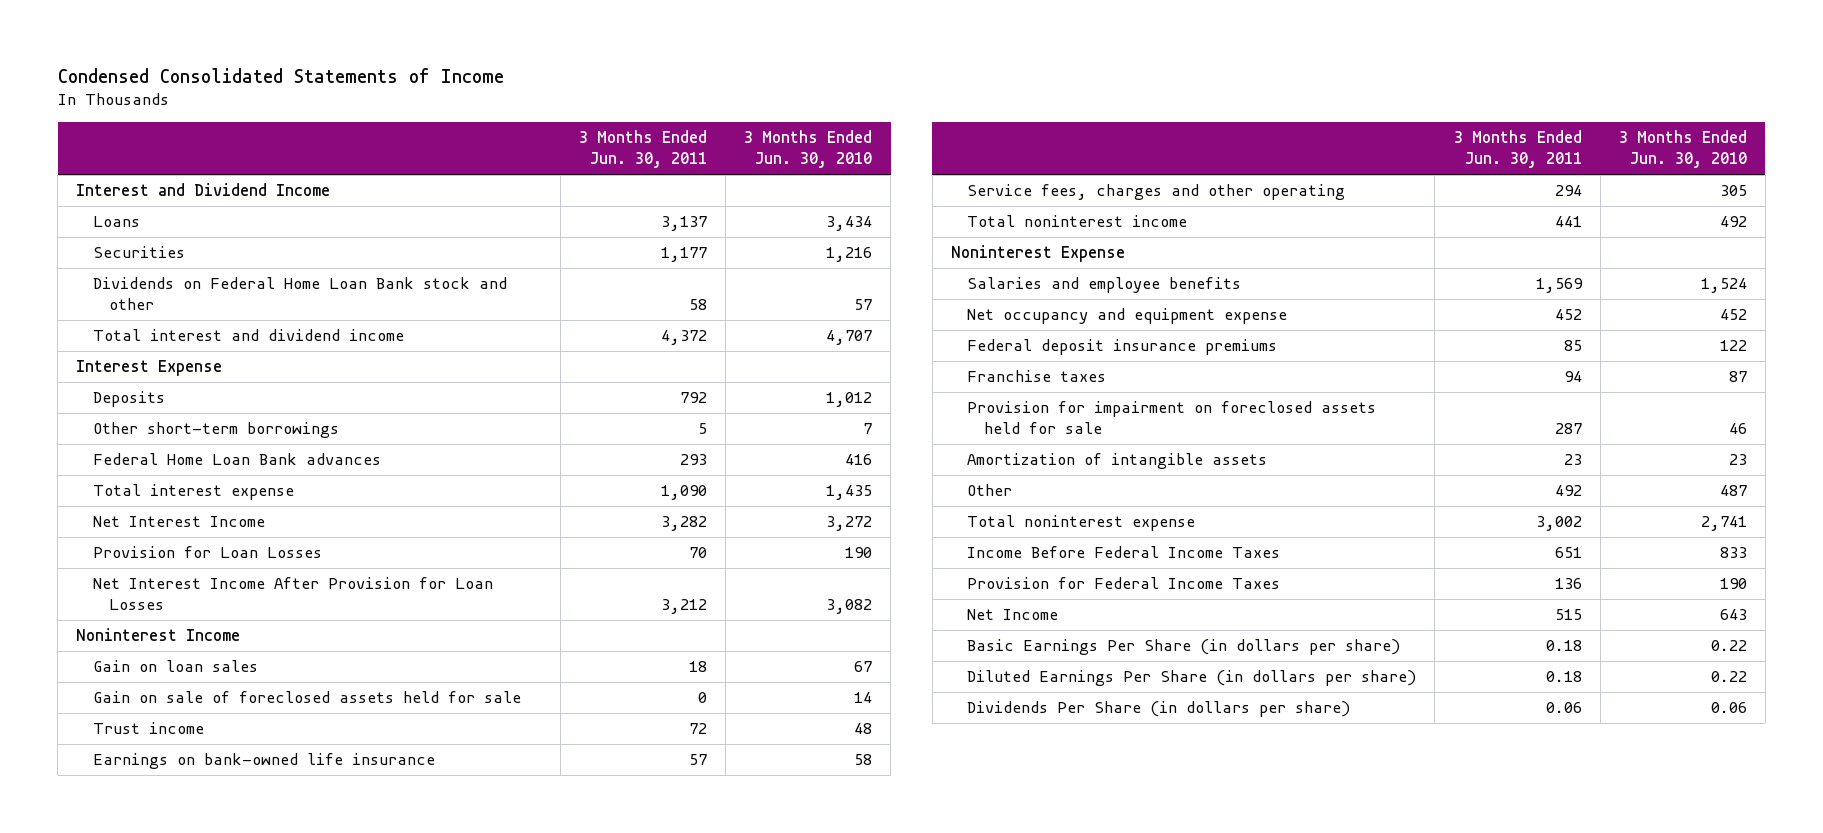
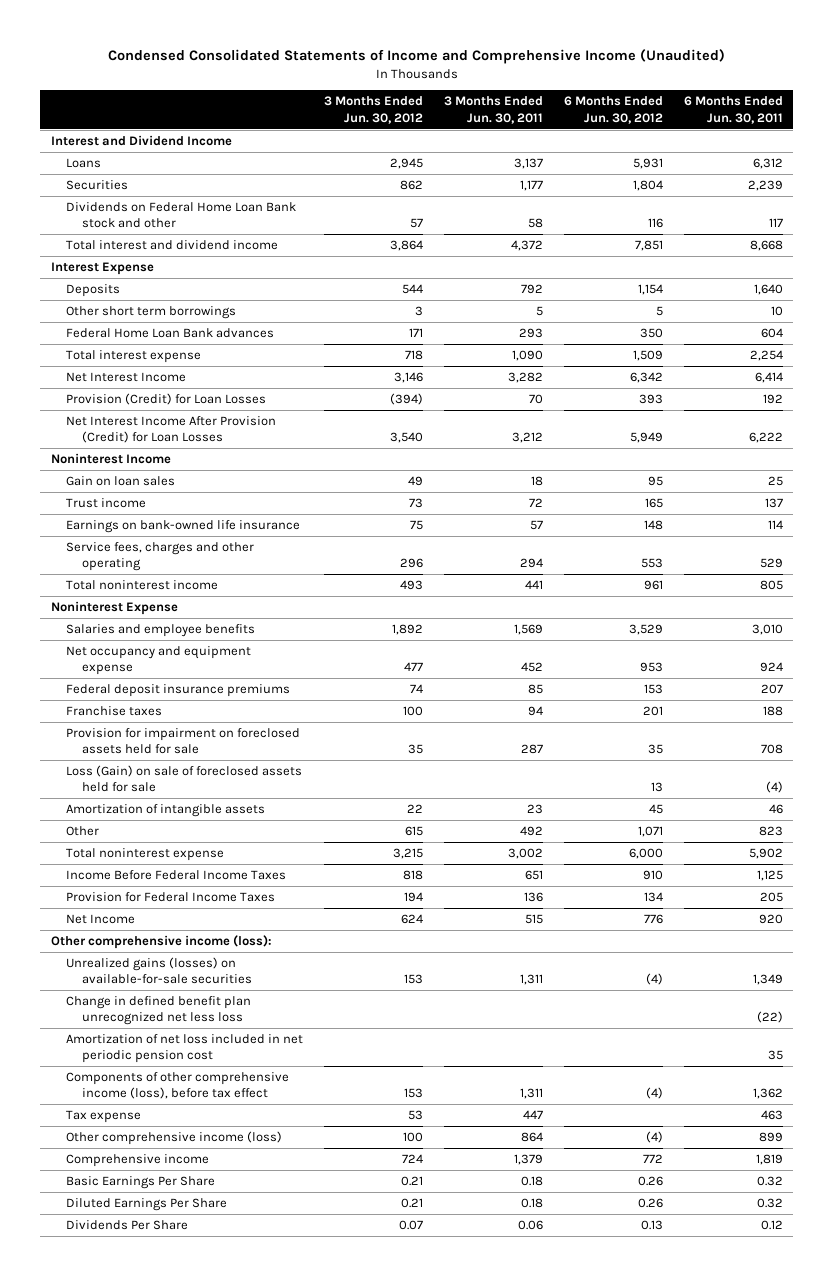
[57,68,504,84] Condensed Consolidated Statements of Income -> [107,49,725,65] Condensed Consolidated Statements of Income and Comprehensive Income (Unaudited)
[744,130,873,169] 3 Months Ended Jun. 30, 2010 -> none
none -> [324,96,424,124] 3 Months Ended Jun. 30, 2012
none -> [563,96,663,124] 6 Months Ended Jun. 30, 2012
none -> [683,96,783,124] 6 Months Ended Jun. 30, 2011
[92,422,339,439] Other short-term borrowings -> [66,305,237,319] Other short term borrowings
[92,546,322,559] Provision for Loan Losses -> [66,392,267,405] Provision (Credit) for Loan Losses
[92,577,493,611] Net Interest Income After Provision for Loan Losses -> [66,415,277,444] Net Interest Income After Provision (Credit) for Loan Losses
[92,691,521,704] Gain on sale of foreclosed assets held for sale -> none
none -> [66,764,303,793] Loss (Gain) on sale of foreclosed assets held for sale
none -> [50,934,272,949] Other comprehensive income (loss):
none -> [66,956,252,985] Unrealized gains (losses) on available-for-sale securities
none -> [66,995,252,1026] Change in defined benefit plan unrecognized net less loss
none -> [66,1033,304,1064] Amortization of net loss included in net periodic pension cost
none -> [66,1071,290,1100] Components of other comprehensive income (loss), before tax effect
none -> [66,1109,142,1123] Tax expense
none -> [66,1130,283,1145] Other comprehensive income (loss)
none -> [66,1153,210,1167] Comprehensive income
[967,639,1401,656] Basic Earnings Per Share (in dollars per share) -> [66,1175,216,1189] Basic Earnings Per Share
[967,670,1417,687] Diluted Earnings Per Share (in dollars per share) -> [66,1197,228,1211] Diluted Earnings Per Share
[967,701,1351,718] Dividends Per Share (in dollars per share) -> [66,1219,189,1230] Dividends Per Share

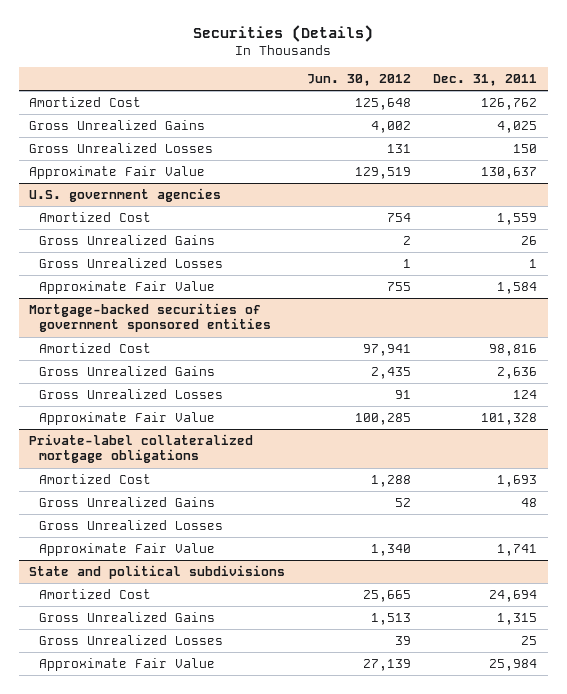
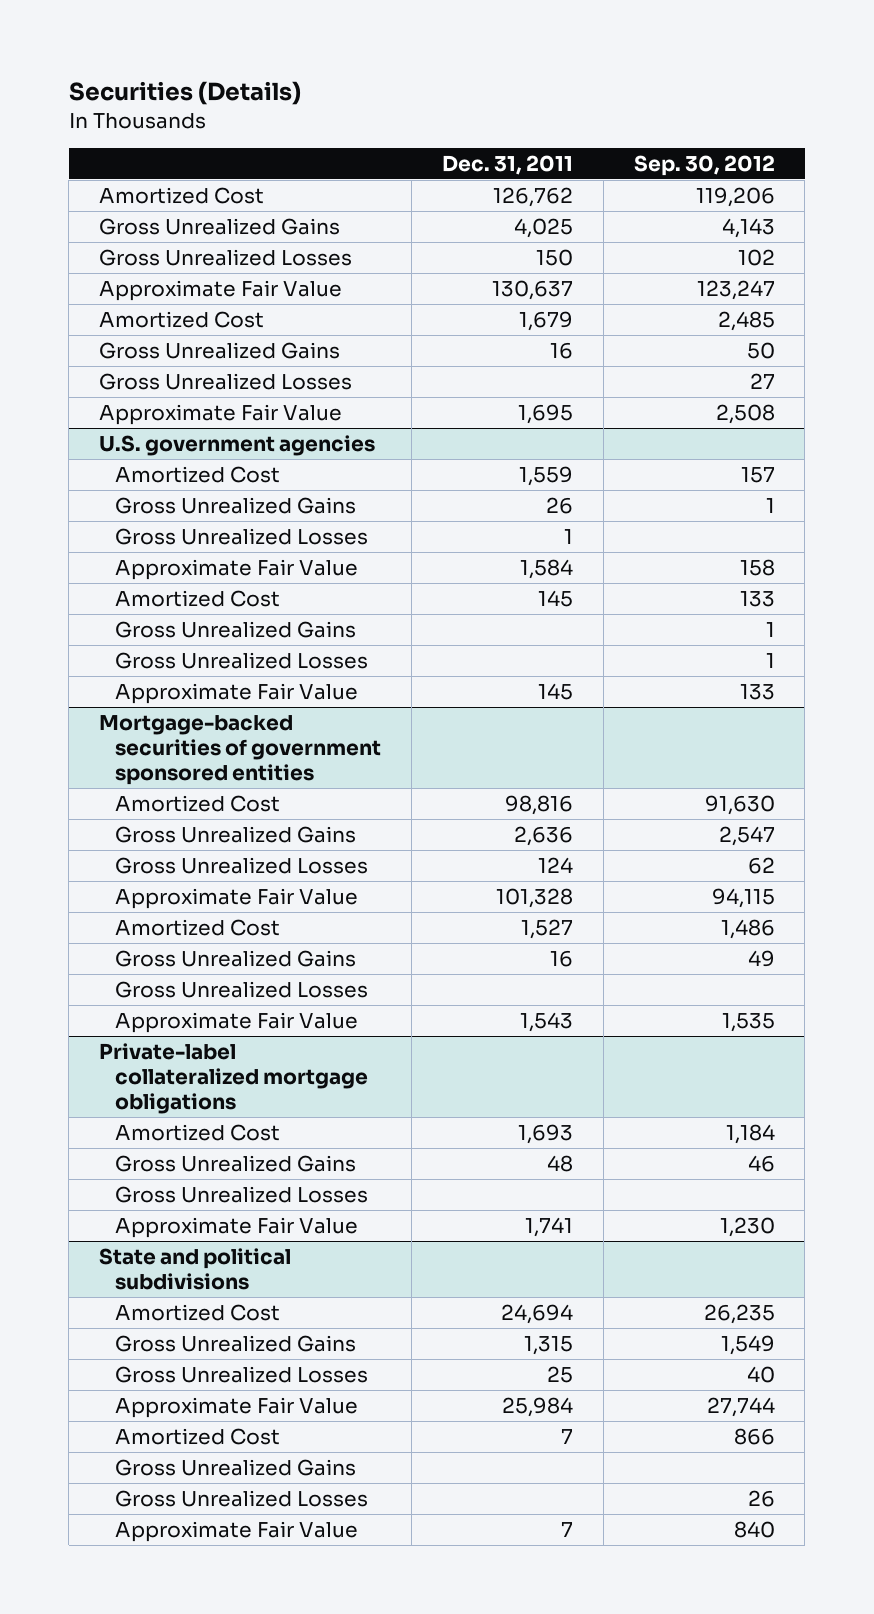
[307,73,412,86] Jun. 30, 2012 -> none
none -> [633,155,775,177] Sep. 30, 2012
none -> [99,310,265,328] Amortized Cost
none -> [99,341,341,359] Gross Unrealized Gains
none -> [99,372,353,390] Gross Unrealized Losses
none -> [99,403,343,425] Approximate Fair Value
none -> [114,589,280,607] Amortized Cost
none -> [114,620,356,638] Gross Unrealized Gains
none -> [114,651,368,669] Gross Unrealized Losses
none -> [114,682,358,704] Approximate Fair Value
none -> [114,918,280,936] Amortized Cost
none -> [114,949,356,967] Gross Unrealized Gains
none -> [114,980,368,998] Gross Unrealized Losses
none -> [114,1011,358,1033] Approximate Fair Value
none -> [114,1427,280,1445] Amortized Cost
none -> [114,1458,356,1476] Gross Unrealized Gains
none -> [114,1489,368,1507] Gross Unrealized Losses
none -> [114,1520,358,1542] Approximate Fair Value

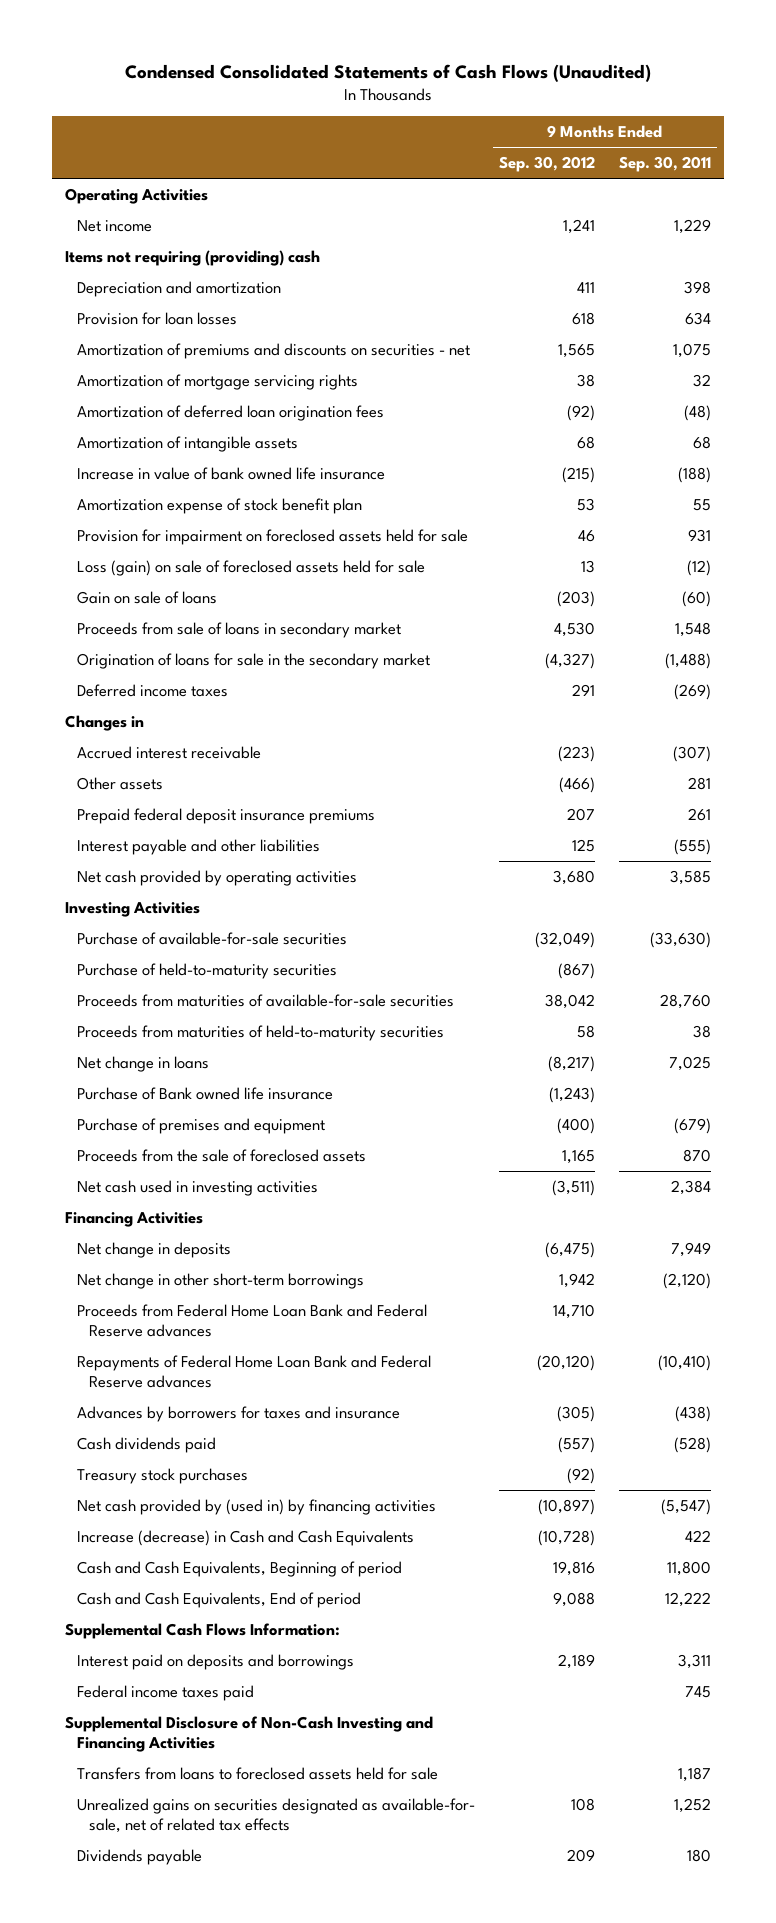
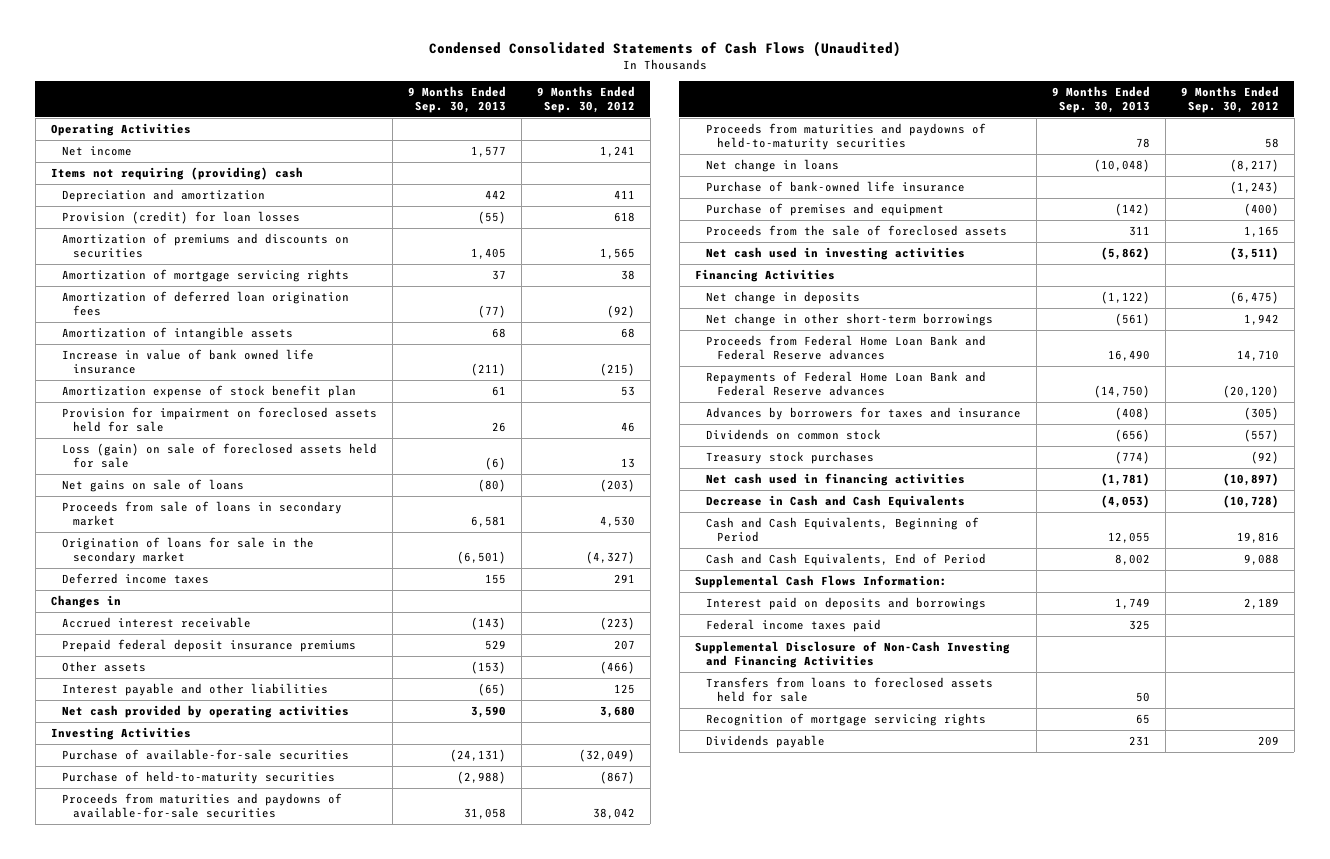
[619,156,712,173] Sep. 30, 2011 -> none
none -> [407,85,506,114] 9 Months Ended Sep. 30, 2013
[76,311,237,325] Provision for loan losses -> [61,211,300,225] Provision (credit) for loan losses
[76,342,470,359] Amortization of premiums and discounts on securities - net -> [61,233,349,259] Amortization of premiums and discounts on securities
[76,590,217,604] Gain on sale of loans -> [61,479,244,493] Net gains on sale of loans
[76,776,163,790] Other assets -> [61,661,146,673] Other assets
[76,993,454,1007] Proceeds from maturities of available-for-sale securities -> [61,793,342,819] Proceeds from maturities and paydowns of available-for-sale securities
[76,1024,444,1041] Proceeds from maturities of held-to-maturity securities -> [706,123,987,151] Proceeds from maturities and paydowns of held-to-maturity securities
[76,1086,333,1100] Purchase of Bank owned life insurance -> [706,181,966,193] Purchase of bank-owned life insurance
[76,1436,216,1453] Cash dividends paid -> [706,429,882,441] Dividends on common stock
[76,1498,436,1515] Net cash provided by (used in) by financing activities -> [706,473,966,487] Net cash used in financing activities
[76,1529,414,1546] Increase (decrease) in Cash and Cash Equivalents -> [706,495,966,509] Decrease in Cash and Cash Equivalents
[76,1560,402,1577] Cash and Cash Equivalents, Beginning of period -> [706,517,980,543] Cash and Cash Equivalents, Beginning of Period
[76,1591,361,1608] Cash and Cash Equivalents, End of period -> [706,553,987,567] Cash and Cash Equivalents, End of Period
[76,1797,475,1833] Unrealized gains on securities designated as available-for- sale, net of related tax effects -> none
none -> [706,713,987,727] Recognition of mortgage servicing rights

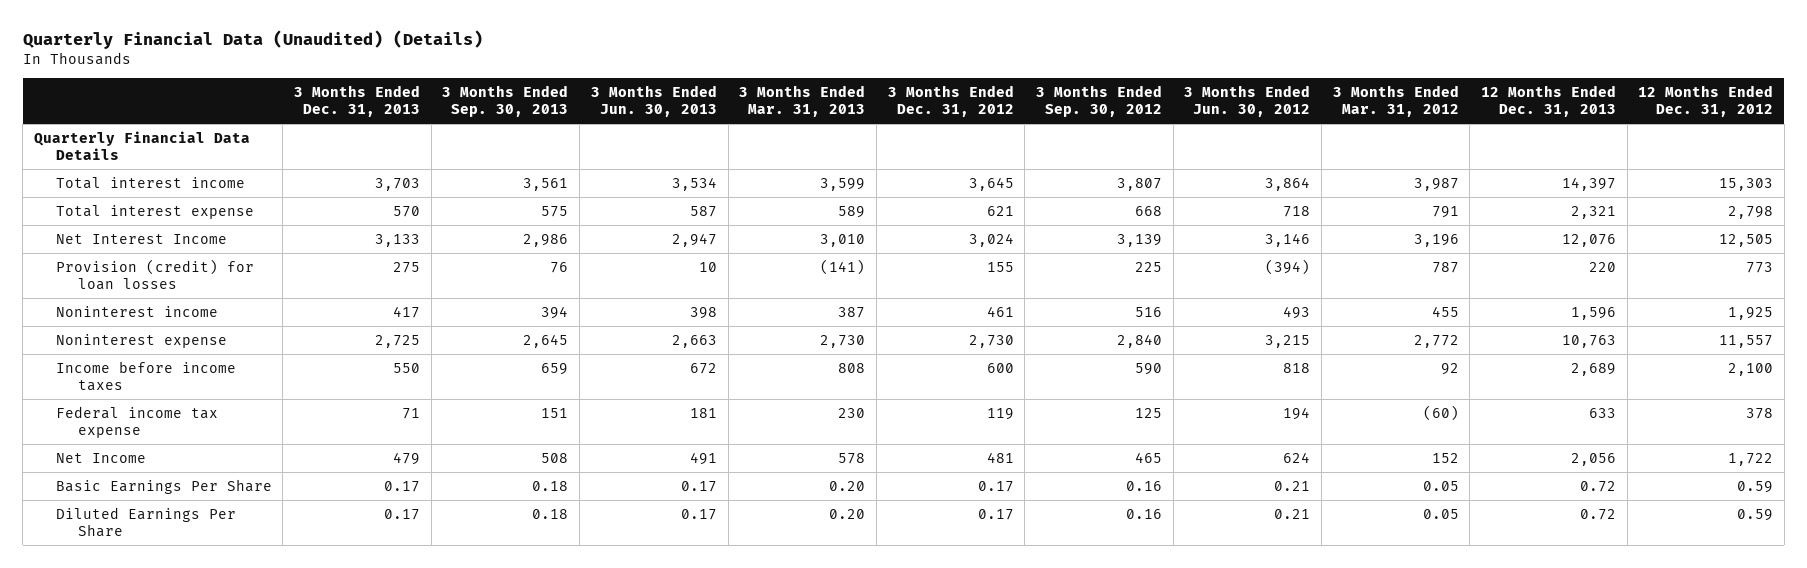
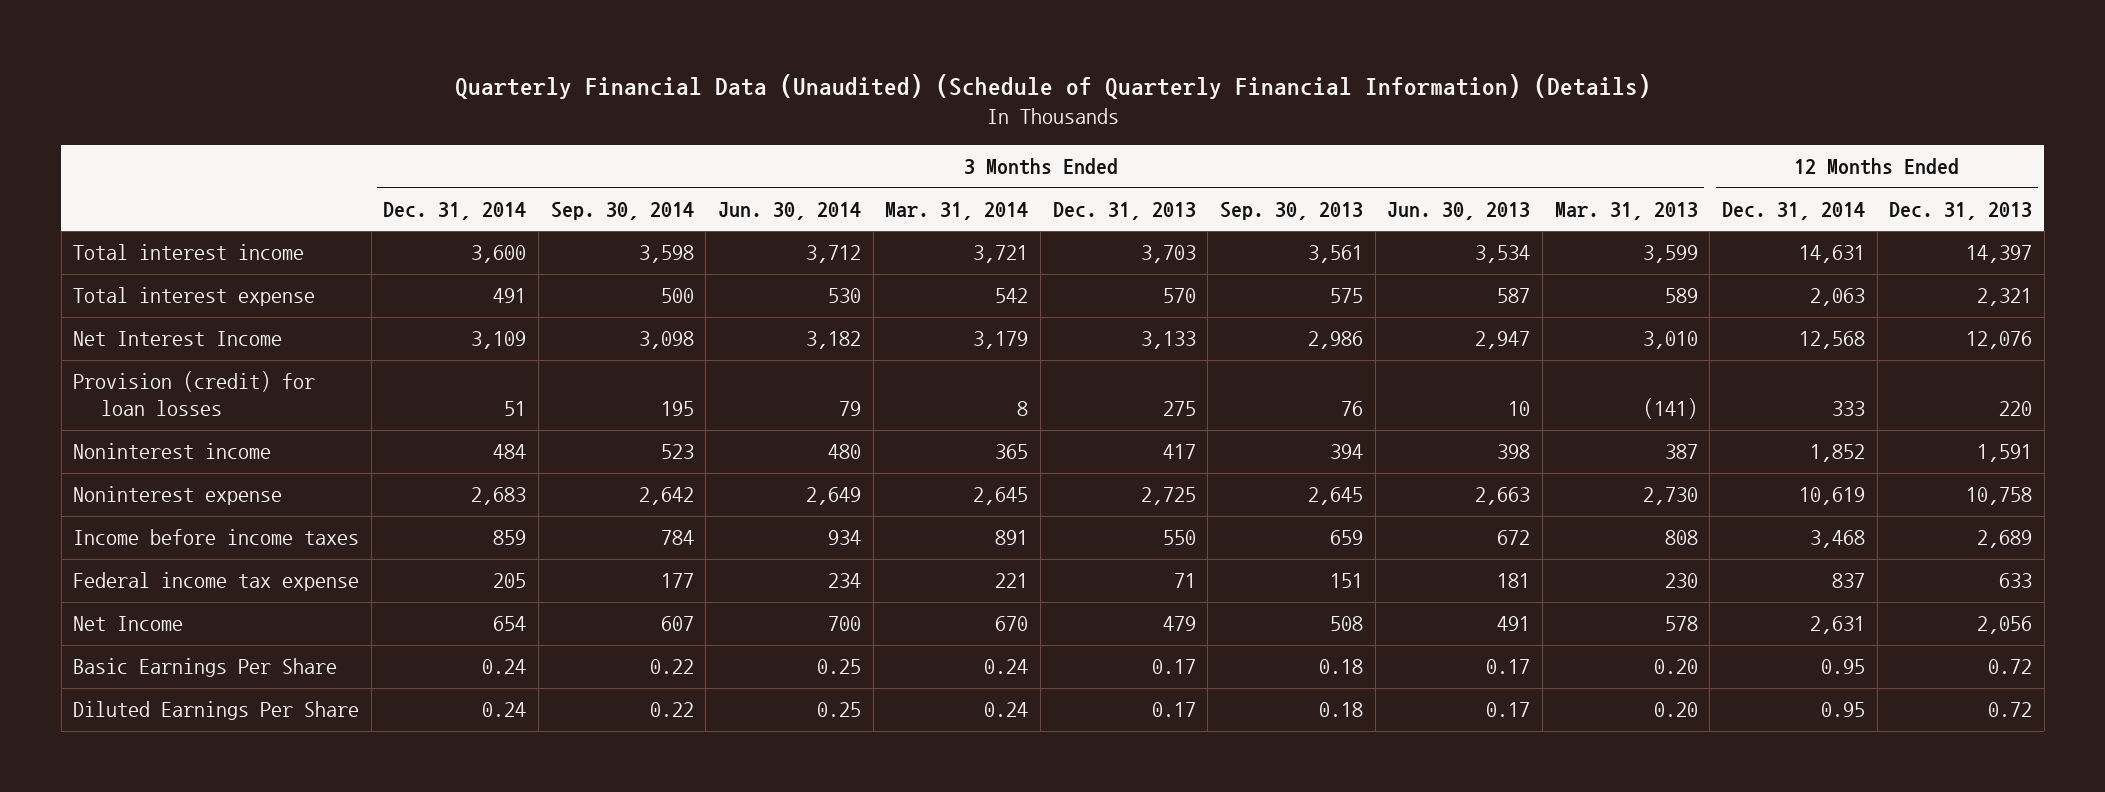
[22,29,483,49] Quarterly Financial Data (Unaudited) (Details) -> [454,74,1651,100] Quarterly Financial Data (Unaudited) (Schedule of Quarterly Financial Information) (Details)
[887,85,1014,118] 3 Months Ended Dec. 31, 2012 -> none
[1035,85,1162,118] 3 Months Ended Sep. 30, 2012 -> none
[1184,85,1311,118] 3 Months Ended Jun. 30, 2012 -> none
[1332,85,1459,118] 3 Months Ended Mar. 31, 2012 -> none
[1638,85,1774,118] 12 Months Ended Dec. 31, 2012 -> none
none -> [383,201,527,220] Dec. 31, 2014
none -> [550,201,694,220] Sep. 30, 2014
none -> [718,201,862,220] Jun. 30, 2014
none -> [885,201,1029,220] Mar. 31, 2014
none -> [1721,201,1865,220] Dec. 31, 2014
[34,130,251,160] Quarterly Financial Data Details -> none
[1570,306,1616,320] 1,596 -> [1977,444,2033,463] 1,591
[1561,334,1616,348] 10,763 -> [1966,487,2033,506] 10,758

